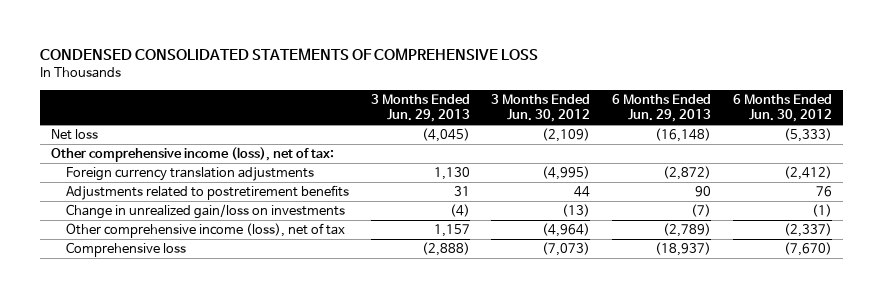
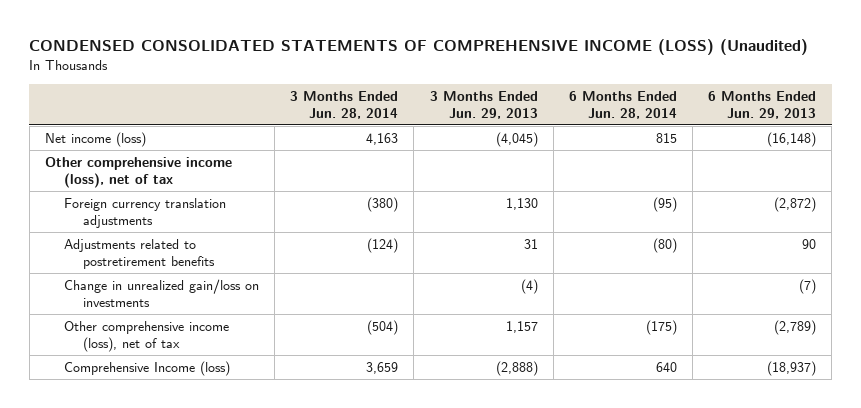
[40,47,539,60] CONDENSED CONSOLIDATED STATEMENTS OF COMPREHENSIVE LOSS -> [29,39,809,56] CONDENSED CONSOLIDATED STATEMENTS OF COMPREHENSIVE INCOME (LOSS) (Unaudited)
[491,94,591,123] 3 Months Ended Jun. 30, 2012 -> none
[732,94,832,123] 6 Months Ended Jun. 30, 2012 -> none
none -> [290,90,399,119] 3 Months Ended Jun. 28, 2014
none -> [568,90,677,119] 6 Months Ended Jun. 28, 2014
[51,129,99,141] Net loss -> [45,131,147,147] Net income (loss)
[51,147,335,163] Other comprehensive income (loss), net of tax: -> [45,156,233,188] Other comprehensive income (loss), net of tax
[66,242,187,258] Comprehensive loss -> [63,360,230,376] Comprehensive Income (loss)

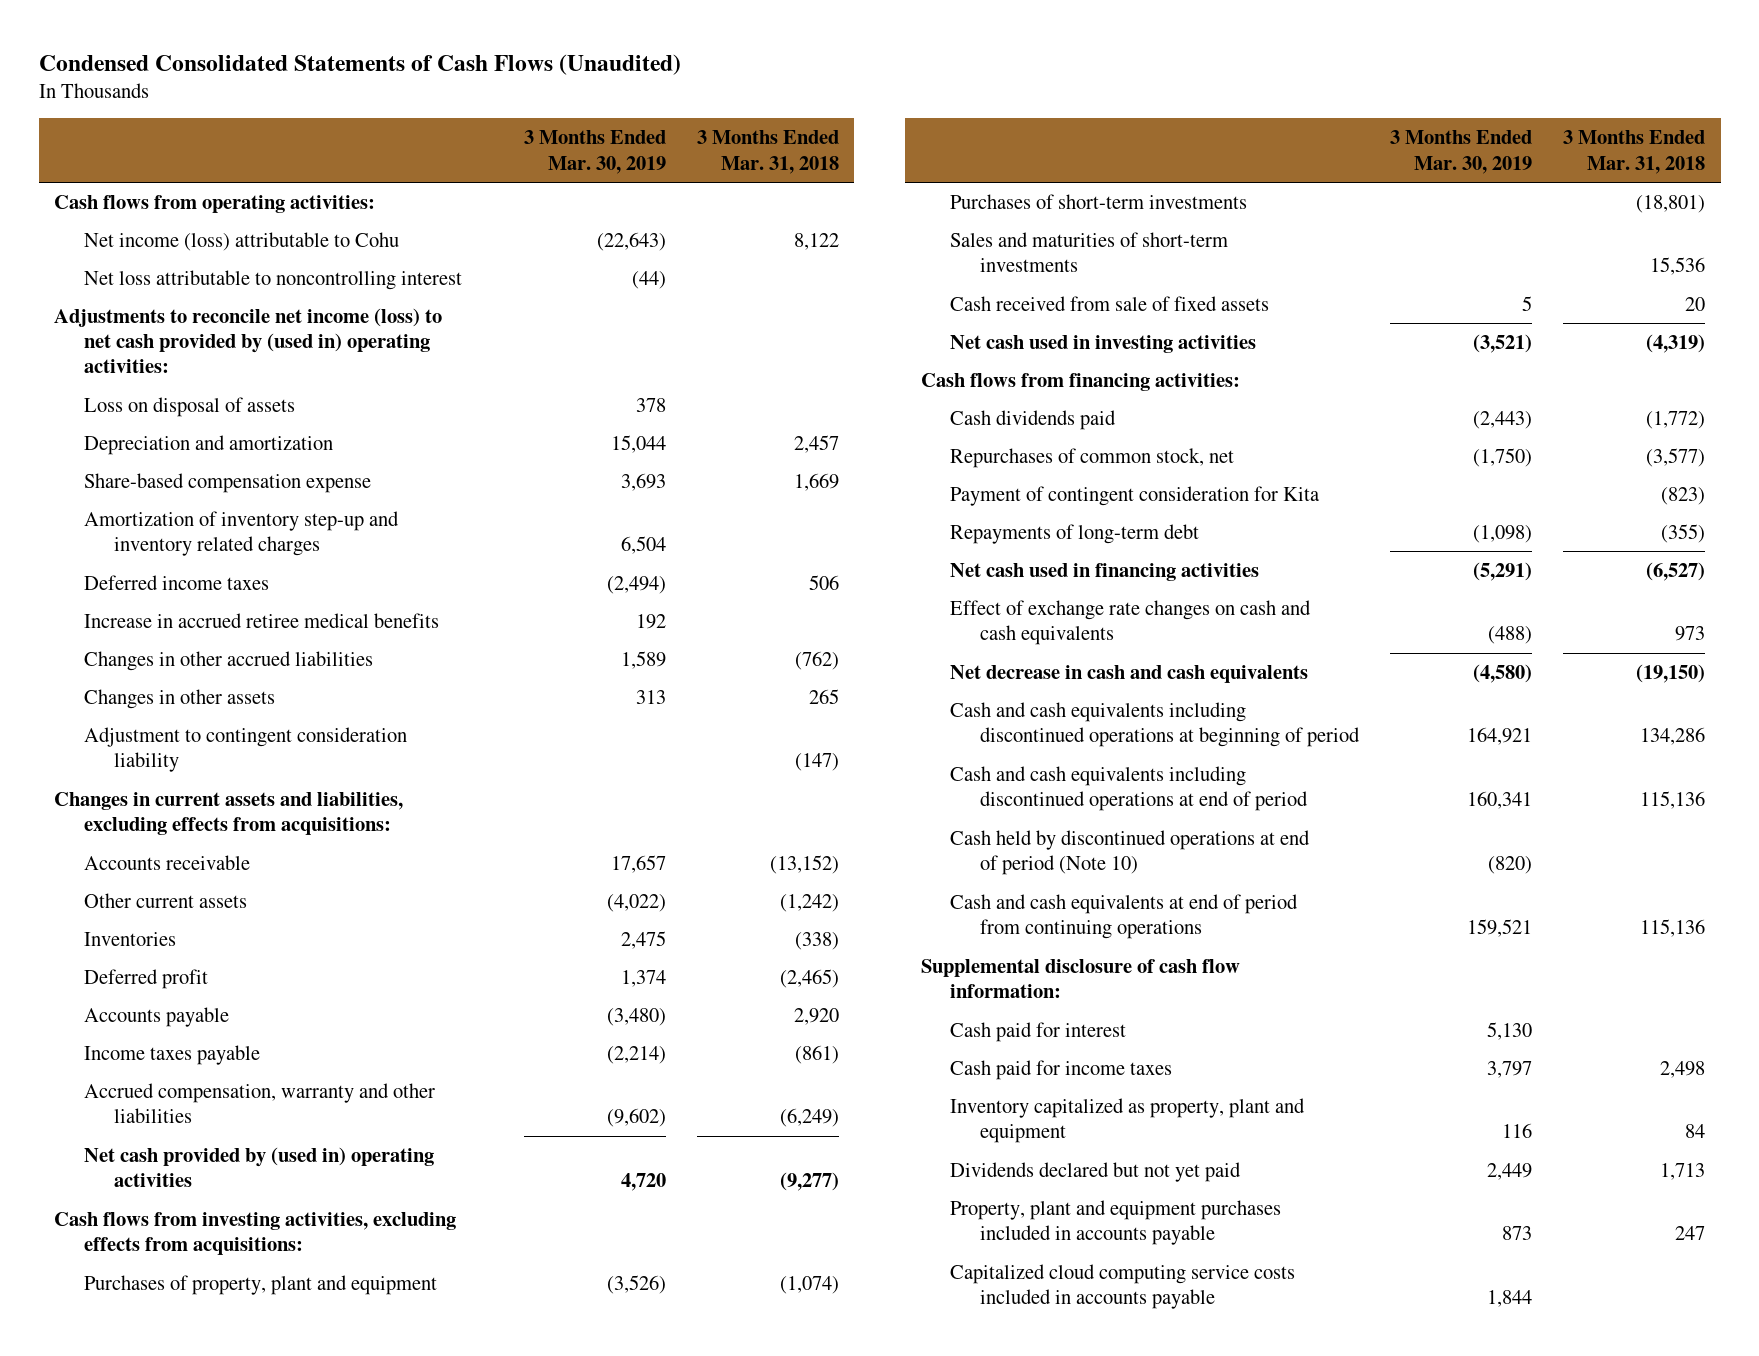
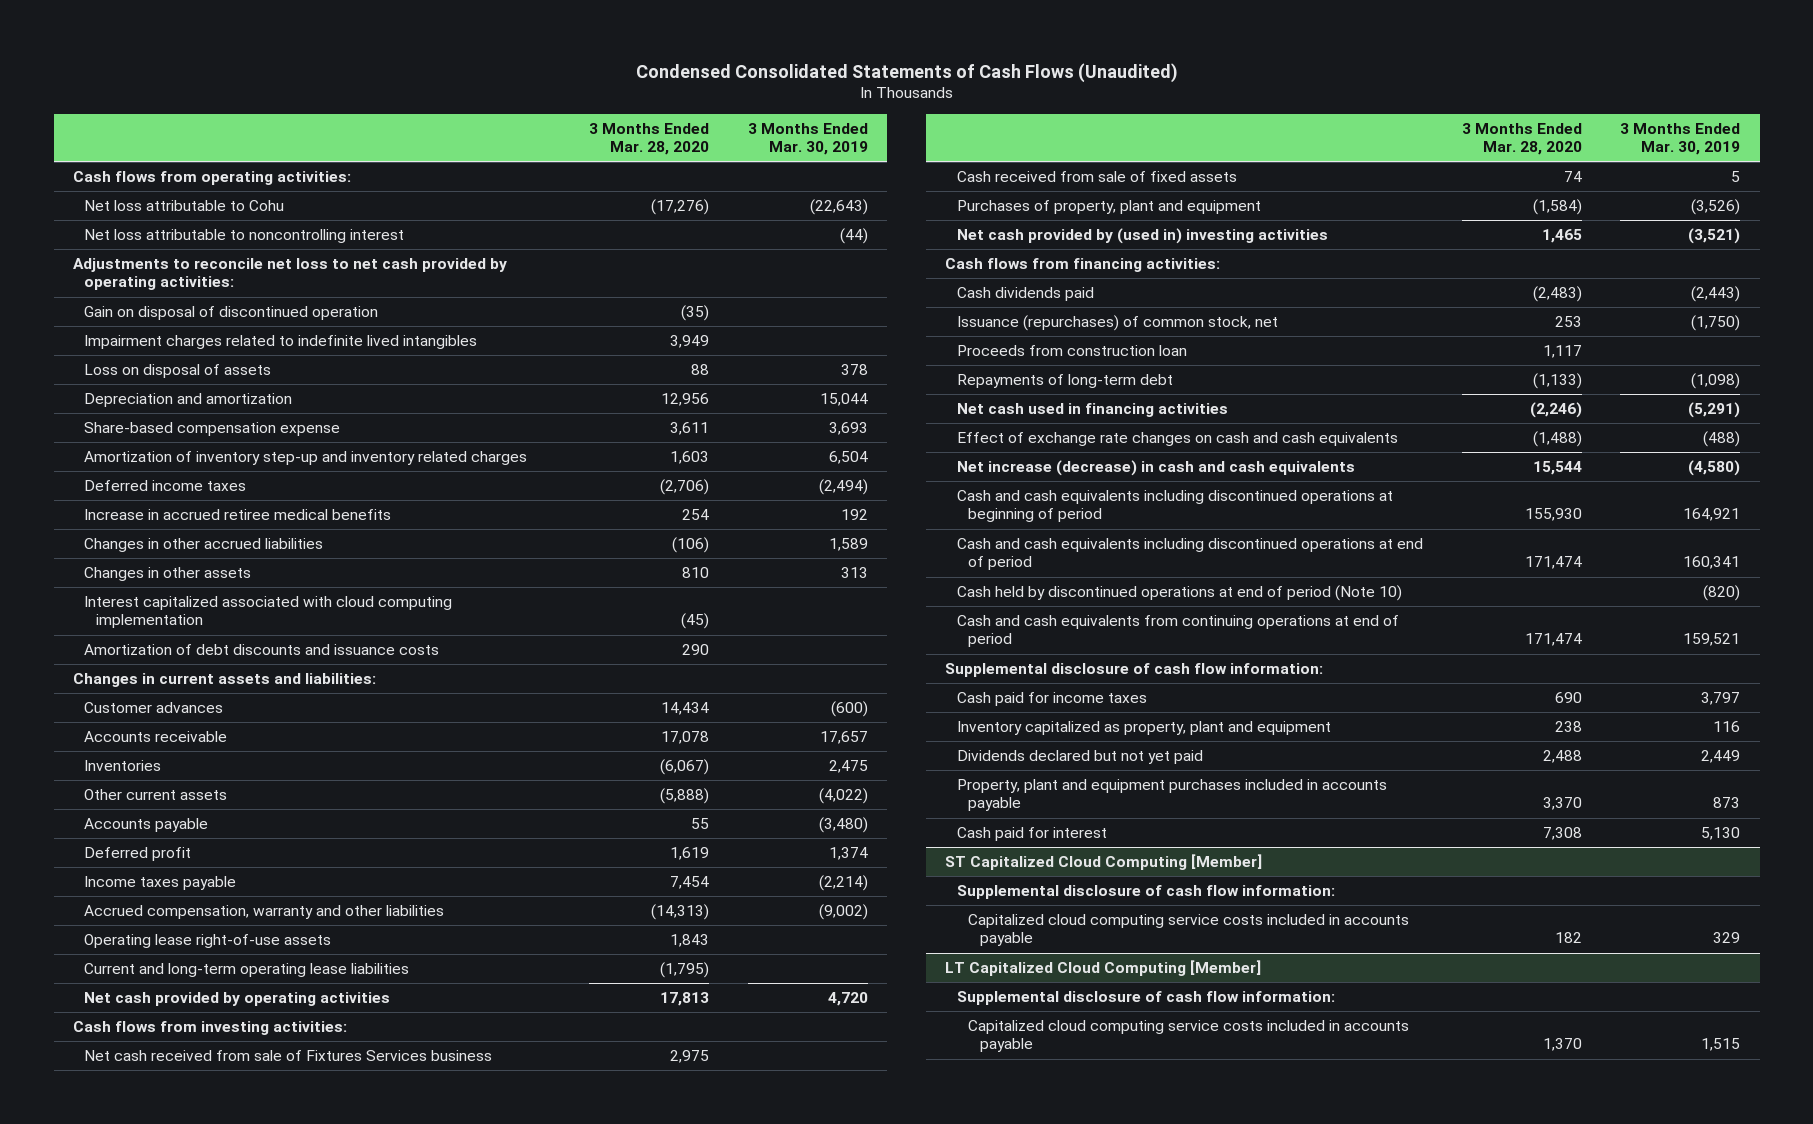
[696,130,839,174] 3 Months Ended Mar. 31, 2018 -> none
none -> [589,122,710,156] 3 Months Ended Mar. 28, 2020
[83,231,399,251] Net income (loss) attributable to Cohu -> [84,200,285,212] Net loss attributable to Cohu
[54,307,443,374] Adjustments to reconcile net income (loss) to net cash provided by (used in) operating activities: -> [72,258,507,291] Adjustments to reconcile net loss to net cash provided by operating activities:
none -> [84,306,379,321] Gain on disposal of discontinued operation
none -> [84,335,478,350] Impairment charges related to indefinite lived intangibles
[83,726,407,773] Adjustment to contingent consideration liability -> none
none -> [84,596,453,629] Interest capitalized associated with cloud computing implementation
none -> [84,644,440,656] Amortization of debt discounts and issuance costs
[54,791,404,836] Changes in current assets and liabilities, excluding effects from acquisitions: -> [72,673,376,688] Changes in current assets and liabilities:
none -> [84,702,224,714] Customer advances
[83,892,247,908] Other current assets -> [84,789,228,801] Other current assets
[83,968,208,989] Deferred profit -> [84,847,192,862] Deferred profit
[950,193,1248,209] Purchases of short-term investments -> none
[950,231,1229,273] Sales and maturities of short-term investments -> none
[606,1108,666,1128] (9,602) -> [818,904,868,921] (9,002)
none -> [84,934,332,949] Operating lease right-of-use assets
none -> [84,963,410,978] Current and long-term operating lease liabilities
[83,1146,434,1188] Net cash provided by (used in) operating activities -> [84,992,391,1007] Net cash provided by operating activities
[54,1211,457,1256] Cash flows from investing activities, excluding effects from acquisitions: -> [72,1021,347,1036] Cash flows from investing activities:
none -> [84,1050,493,1062] Net cash received from sale of Fixtures Services business
[83,1274,437,1295] Purchases of property, plant and equipment -> [956,200,1261,215] Purchases of property, plant and equipment
[950,334,1257,353] Net cash used in investing activities -> [956,228,1328,245] Net cash provided by (used in) investing activities
[950,485,1321,506] Payment of contingent consideration for Kita -> none
[950,447,1235,468] Repurchases of common stock, net -> [956,315,1278,332] Issuance (repurchases) of common stock, net
none -> [956,345,1187,357] Proceeds from construction loan
[950,664,1309,683] Net decrease in cash and cash equivalents -> [956,460,1355,477] Net increase (decrease) in cash and cash equivalents
[950,893,1299,940] Cash and cash equivalents at end of period from continuing operations -> [956,615,1399,648] Cash and cash equivalents from continuing operations at end of period
[950,1021,1127,1042] Cash paid for interest -> [956,827,1107,842] Cash paid for interest
none -> [945,854,1263,871] ST Capitalized Cloud Computing [Member]
none -> [956,885,1335,900] Supplemental disclosure of cash flow information:
[1487,1290,1533,1308] 1,844 -> [1713,932,1741,944] 329
none -> [945,960,1262,977] LT Capitalized Cloud Computing [Member]
none -> [956,991,1335,1006] Supplemental disclosure of cash flow information:
none -> [968,1020,1410,1053] Capitalized cloud computing service costs included in accounts payable

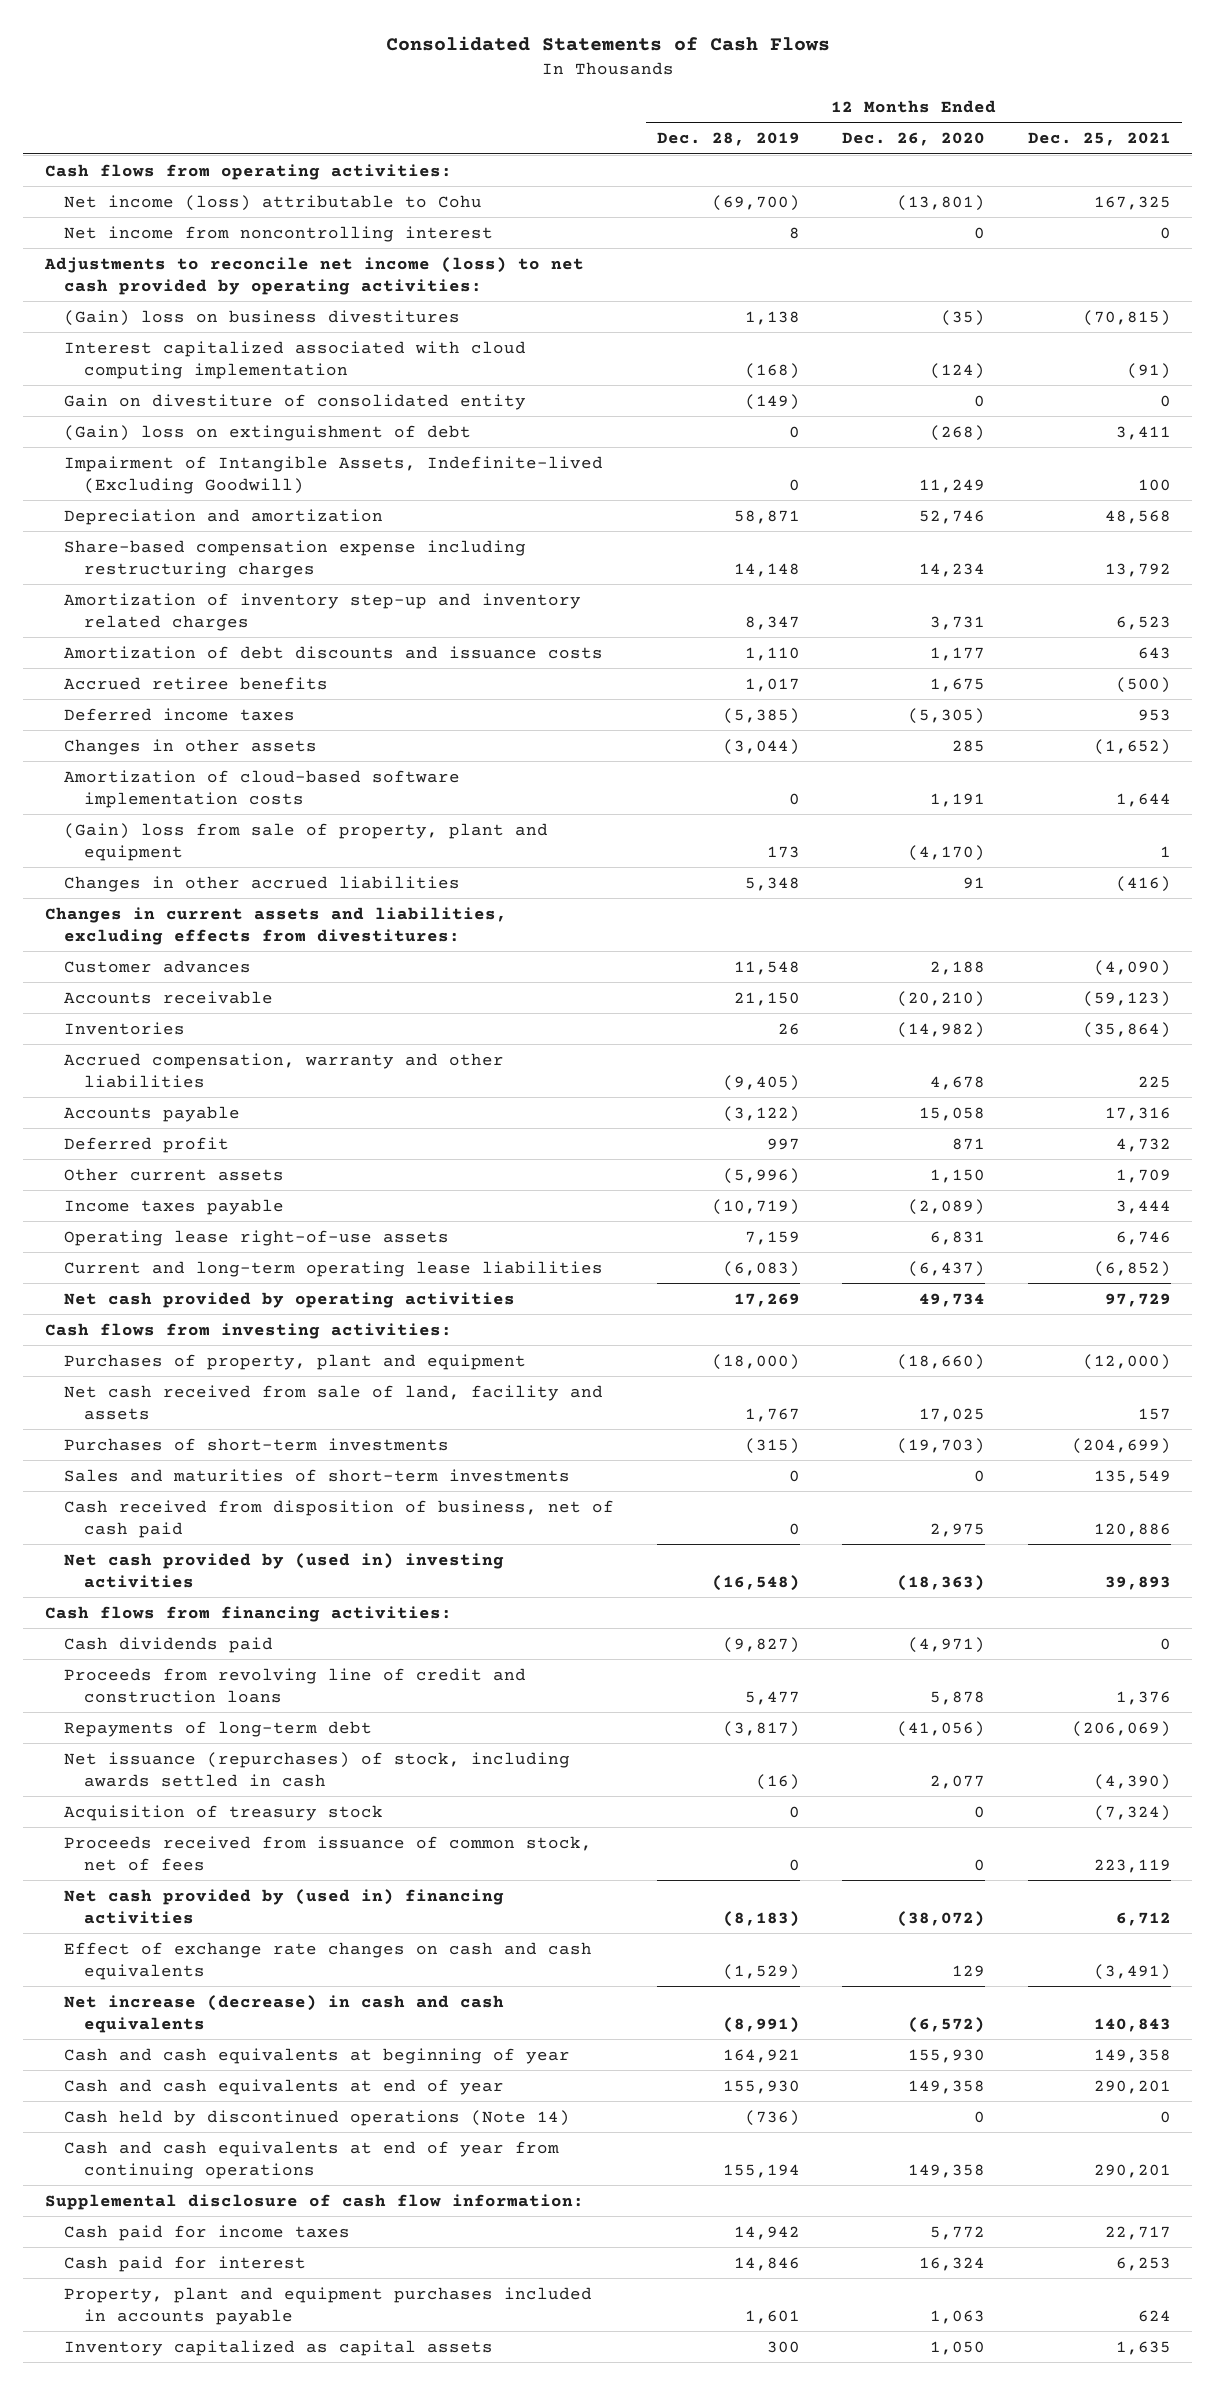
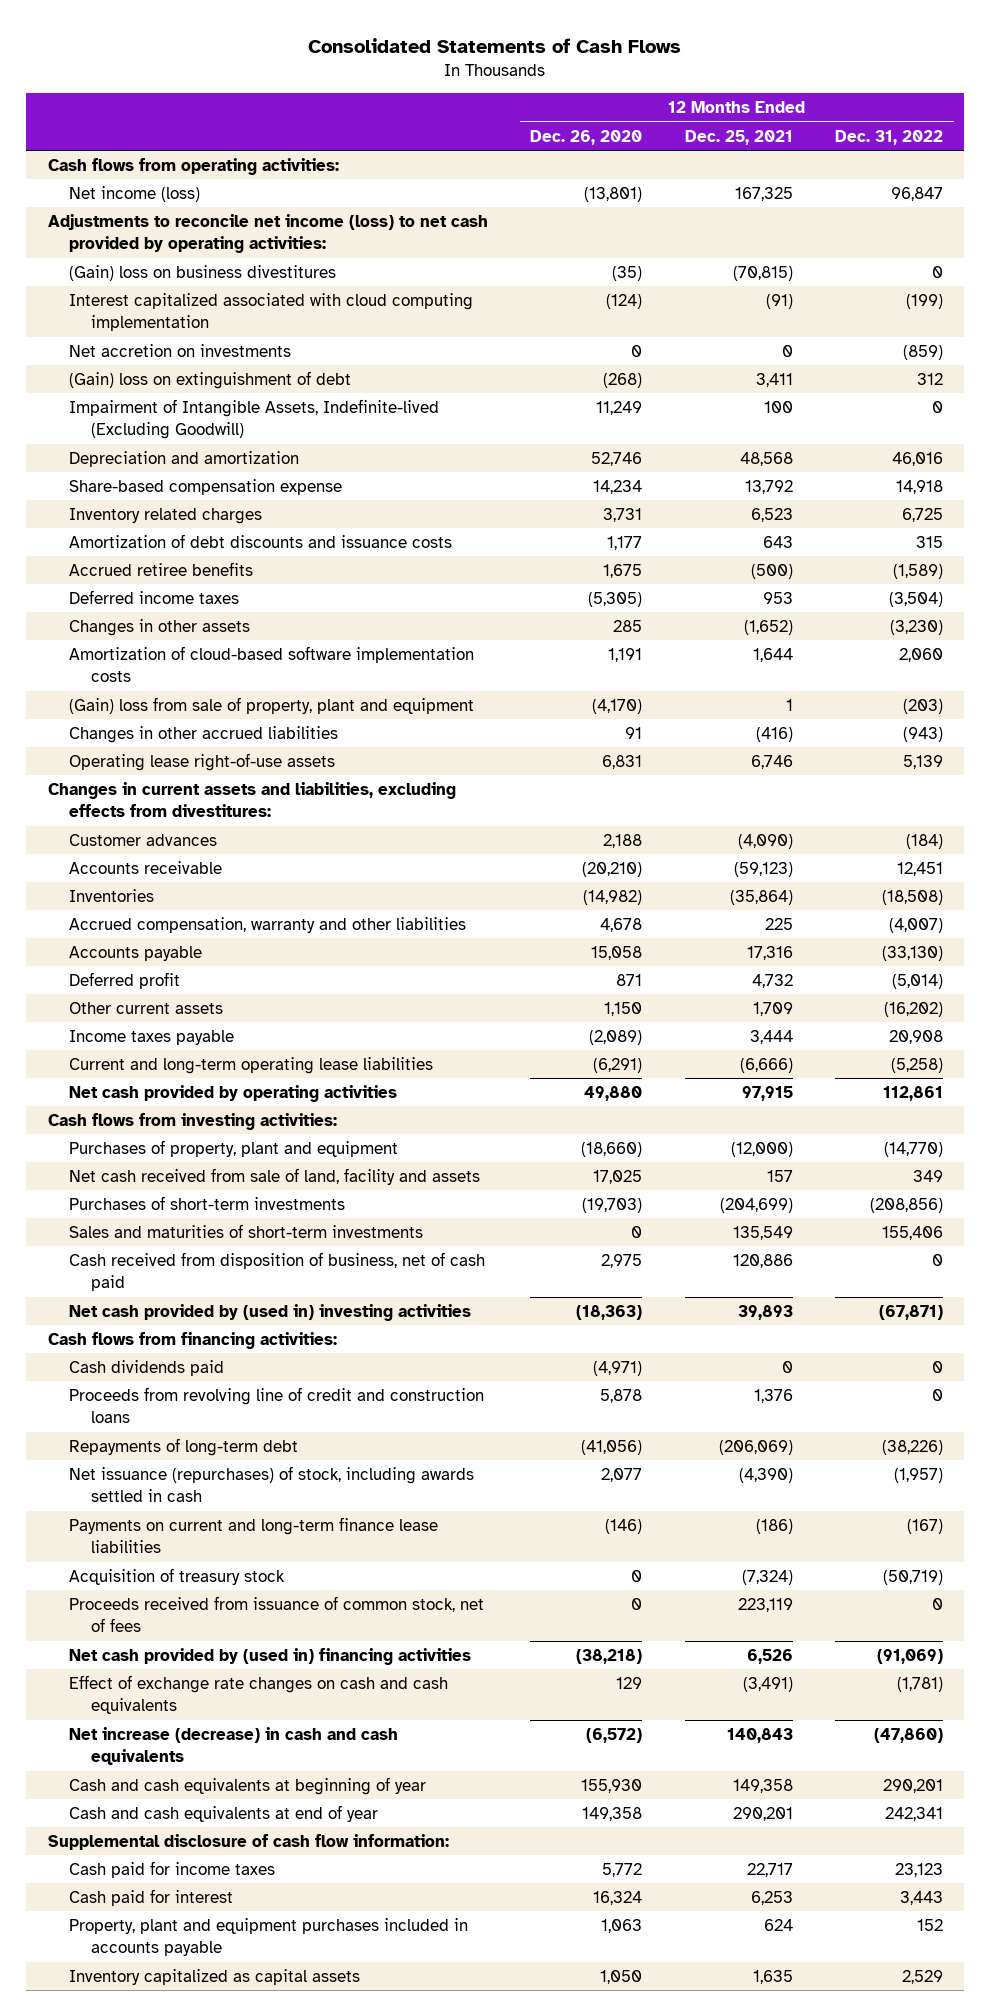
[656,132,800,147] Dec. 28, 2019 -> none
none -> [835,129,944,145] Dec. 31, 2022
[64,225,494,242] Net income from noncontrolling interest -> none
[64,194,483,211] Net income (loss) attributable to Cohu -> [69,186,201,203] Net income (loss)
[64,393,527,410] Gain on divestiture of consolidated entity -> none
none -> [69,344,292,358] Net accretion on investments
[64,539,527,578] Share-based compensation expense including restructuring charges -> [69,479,343,496] Share-based compensation expense
[64,592,582,631] Amortization of inventory step-up and inventory related charges -> [69,508,263,525] Inventory related charges
[64,1229,450,1246] Operating lease right-of-use assets -> [69,753,336,772] Operating lease right-of-use assets
[908,1260,986,1277] (6,437) -> [593,1058,643,1074] (6,291)
[1093,1260,1171,1277] (6,852) -> [739,1058,793,1074] (6,666)
[919,1292,986,1307] 49,734 -> [584,1086,643,1102] 49,880
[1104,1292,1171,1307] 97,729 -> [741,1086,793,1102] 97,915
none -> [69,1517,439,1554] Payments on current and long-term finance lease liabilities
[897,1910,986,1927] (38,072) -> [576,1649,643,1665] (38,218)
[1115,1911,1171,1926] 6,712 -> [746,1649,793,1665] 6,526
[64,2109,571,2126] Cash held by discontinued operations (Note 14) -> none
[64,2140,560,2179] Cash and cash equivalents at end of year from continuing operations -> none

